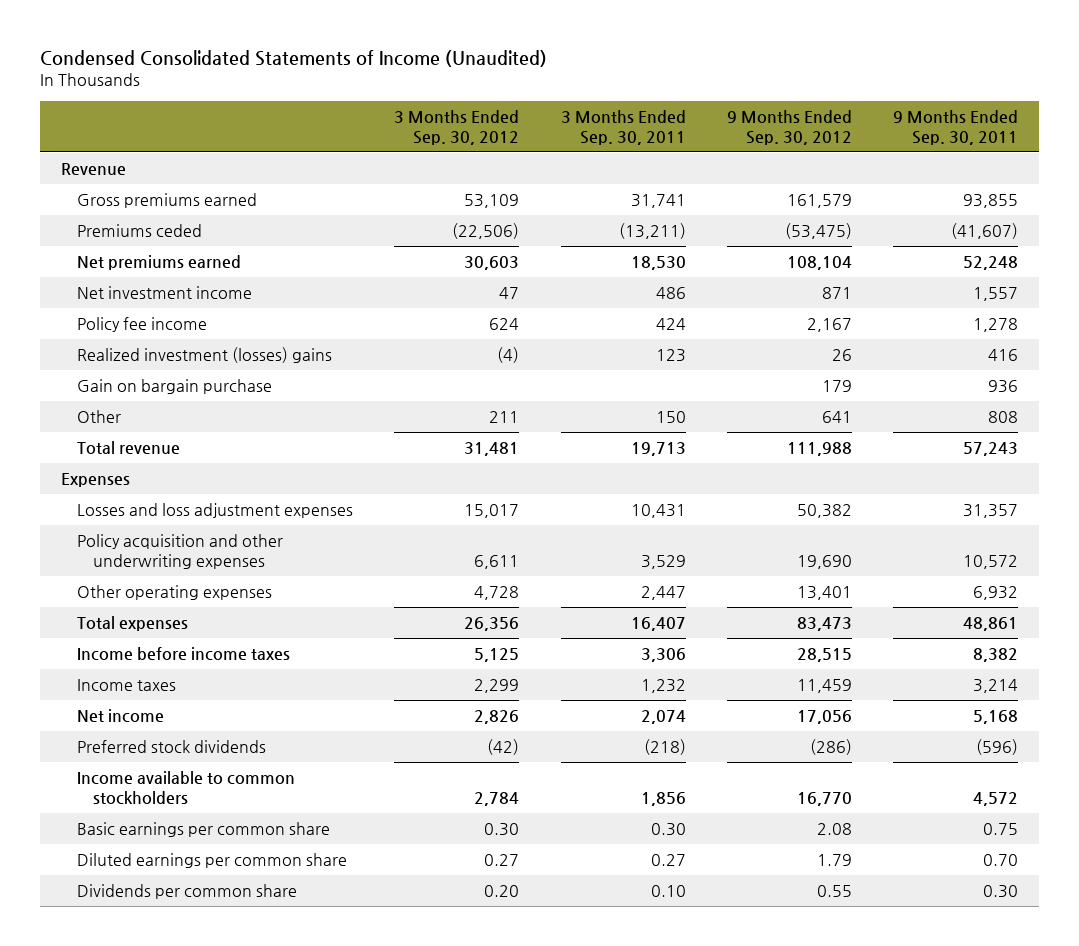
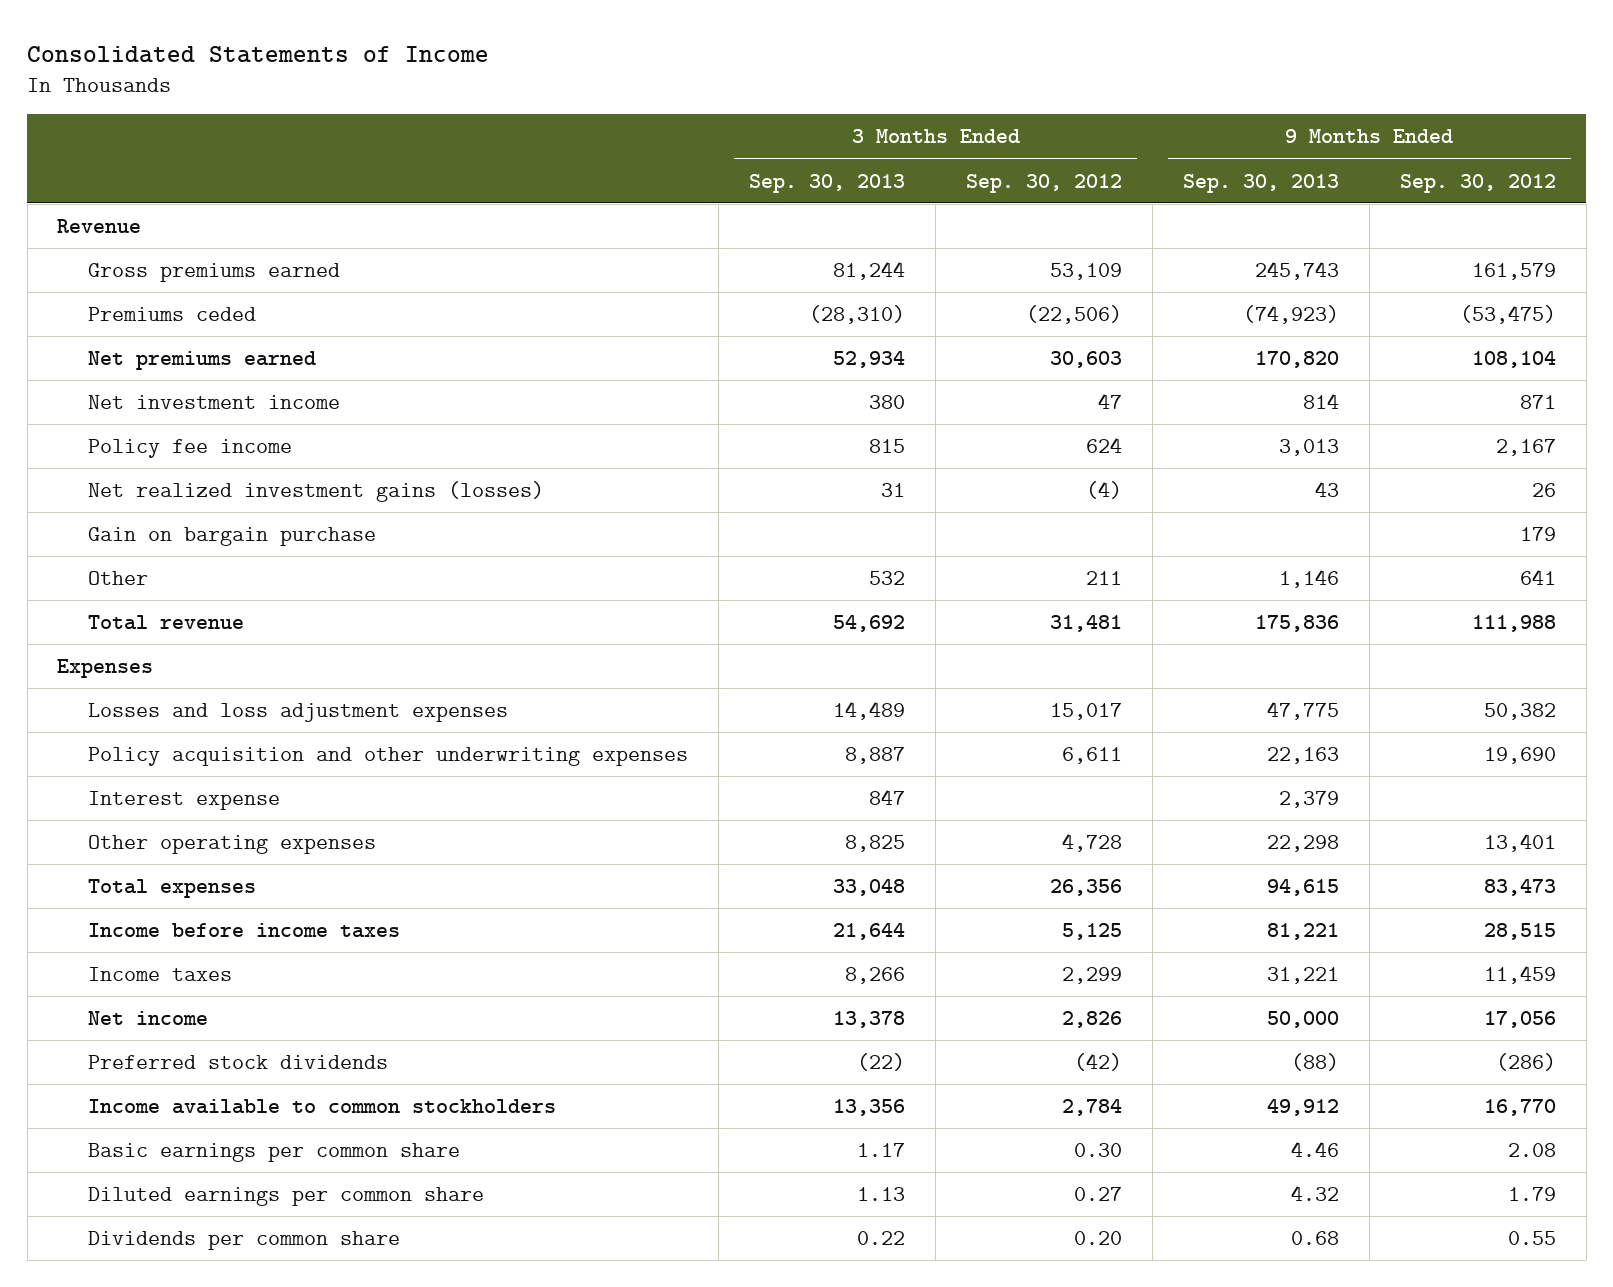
[40,50,548,68] Condensed Consolidated Statements of Income (Unaudited) -> [27,45,490,63] Consolidated Statements of Income
[560,109,686,145] 3 Months Ended Sep. 30, 2011 -> none
[893,109,1019,145] 9 Months Ended Sep. 30, 2011 -> none
none -> [749,173,906,193] Sep. 30, 2013
none -> [1183,173,1340,193] Sep. 30, 2013
[77,347,333,364] Realized investment (losses) gains -> [88,480,545,502] Net realized investment gains (losses)
none -> [88,790,281,810] Interest expense

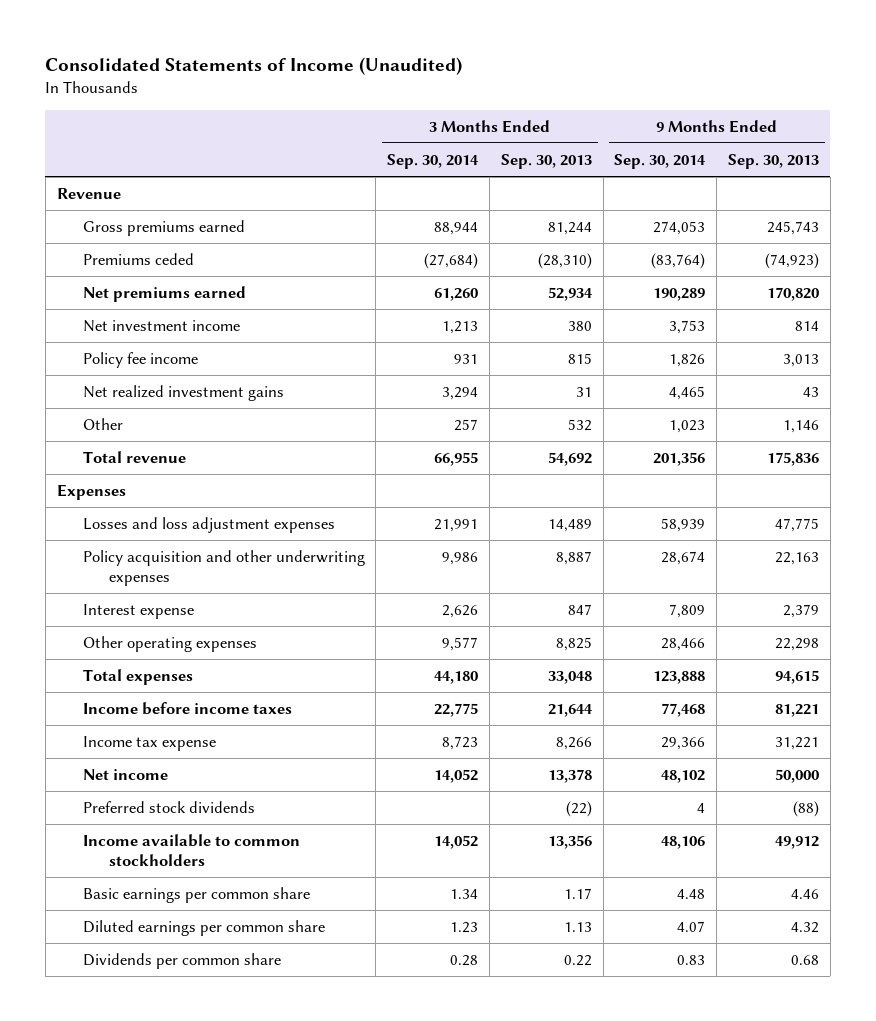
[27,45,490,63] Consolidated Statements of Income -> [45,56,463,75] Consolidated Statements of Income (Unaudited)
[966,173,1123,193] Sep. 30, 2012 -> none
[1399,173,1556,193] Sep. 30, 2012 -> none
none -> [387,153,480,169] Sep. 30, 2014
none -> [614,153,707,169] Sep. 30, 2014
[88,526,377,546] Gain on bargain purchase -> none
[88,480,545,502] Net realized investment gains (losses) -> [82,384,284,401] Net realized investment gains
[88,966,233,981] Income taxes -> [82,735,216,751] Income tax expense

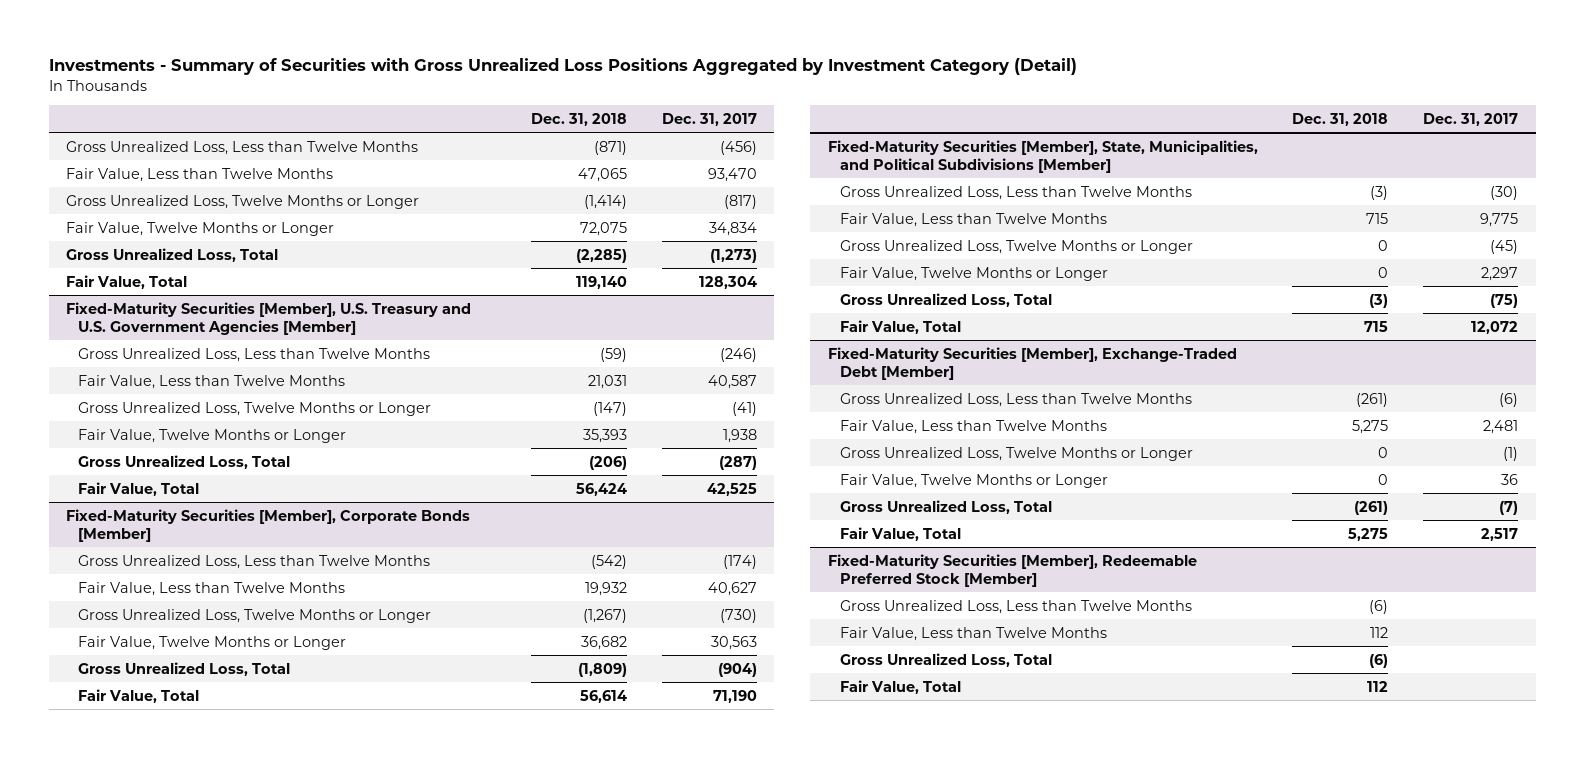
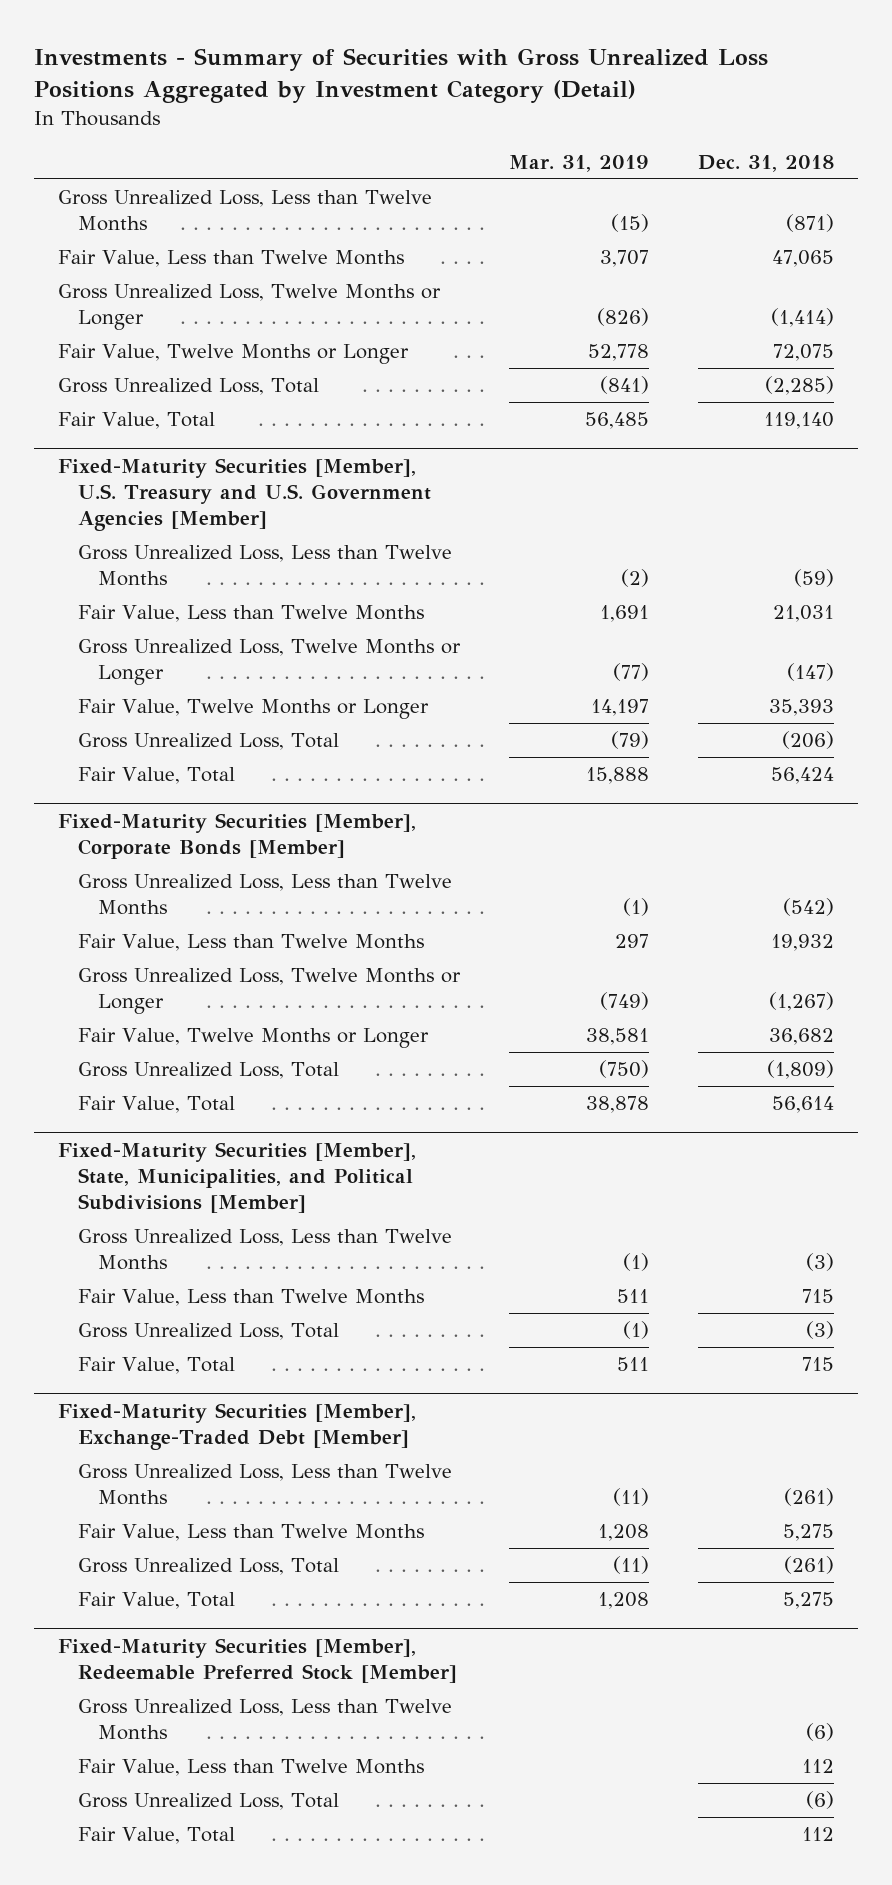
[661,112,757,126] Dec. 31, 2017 -> none
none -> [509,154,650,172] Mar. 31, 2019
[839,239,1193,254] Gross Unrealized Loss, Twelve Months or Longer -> none
[839,266,1108,281] Fair Value, Twelve Months or Longer -> none
[839,446,1193,461] Gross Unrealized Loss, Twelve Months or Longer -> none
[839,473,1108,488] Fair Value, Twelve Months or Longer -> none

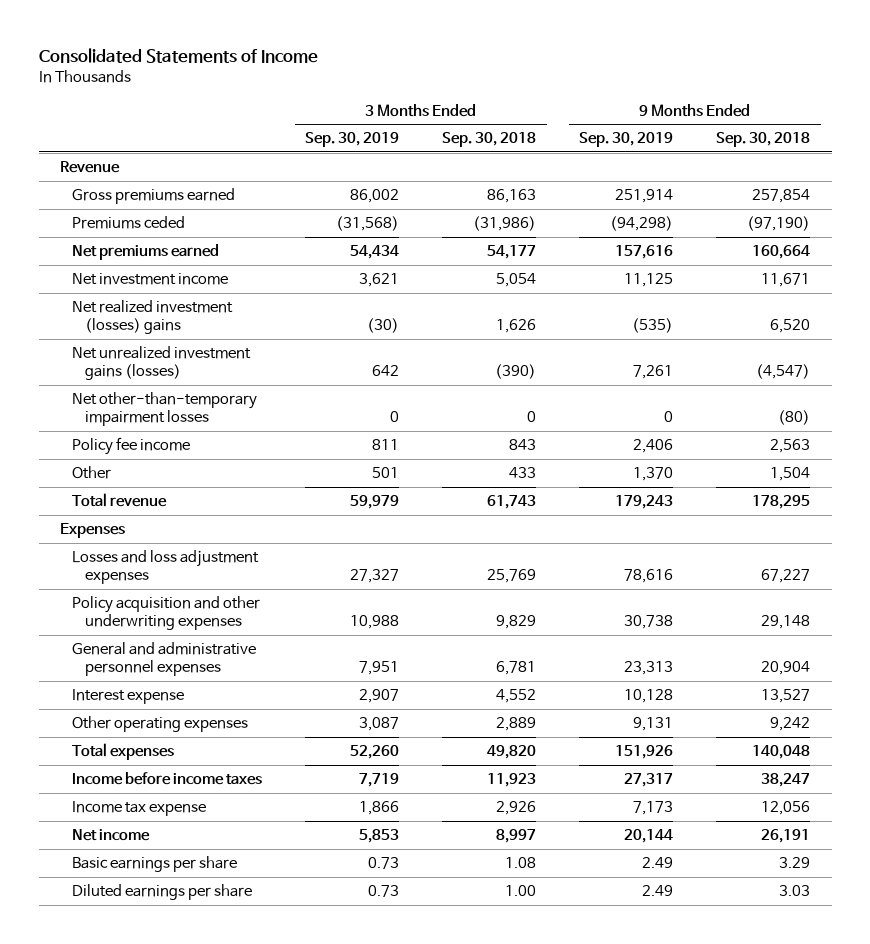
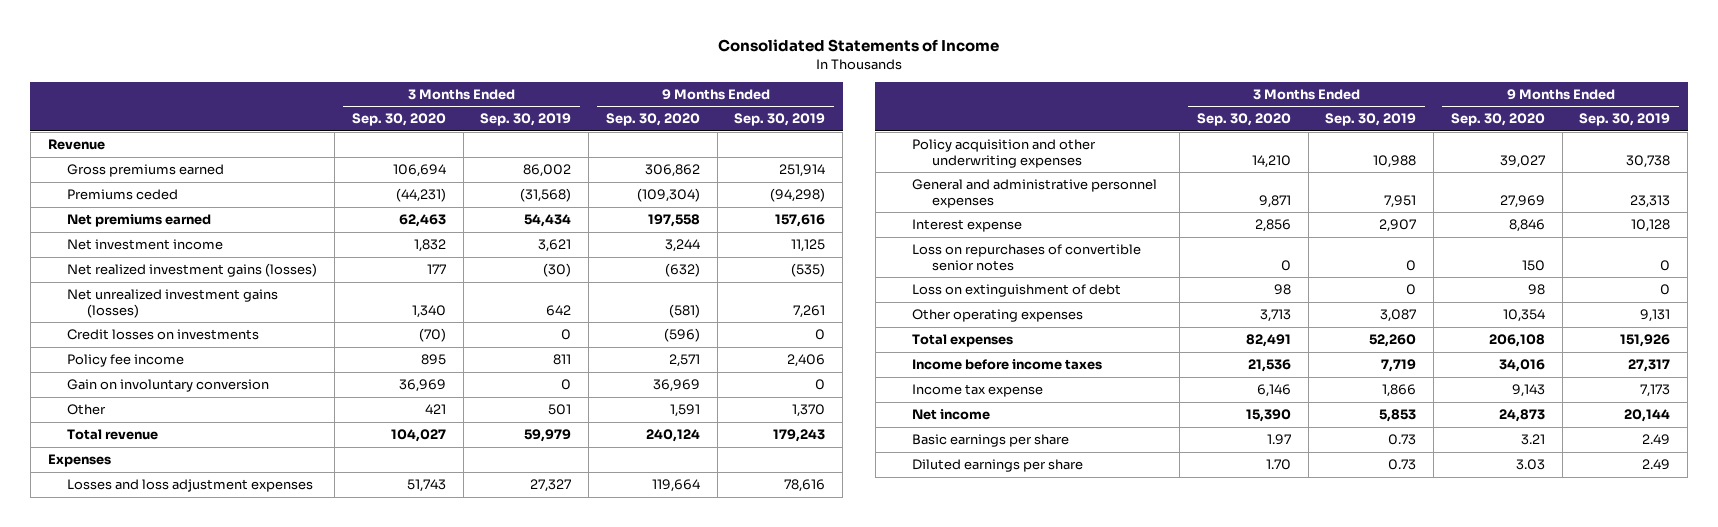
[442,132,537,148] Sep. 30, 2018 -> none
[716,132,811,148] Sep. 30, 2018 -> none
none -> [351,113,446,127] Sep. 30, 2020
none -> [605,113,700,127] Sep. 30, 2020
[72,300,234,335] Net realized investment (losses) gains -> [67,263,318,278] Net realized investment gains (losses)
[72,392,258,427] Net other-than-temporary impairment losses -> none
none -> [67,329,260,341] Credit losses on investments
none -> [67,379,270,393] Gain on involuntary conversion
none -> [912,244,1142,271] Loss on repurchases of convertible senior notes
none -> [912,284,1122,298] Loss on extinguishment of debt

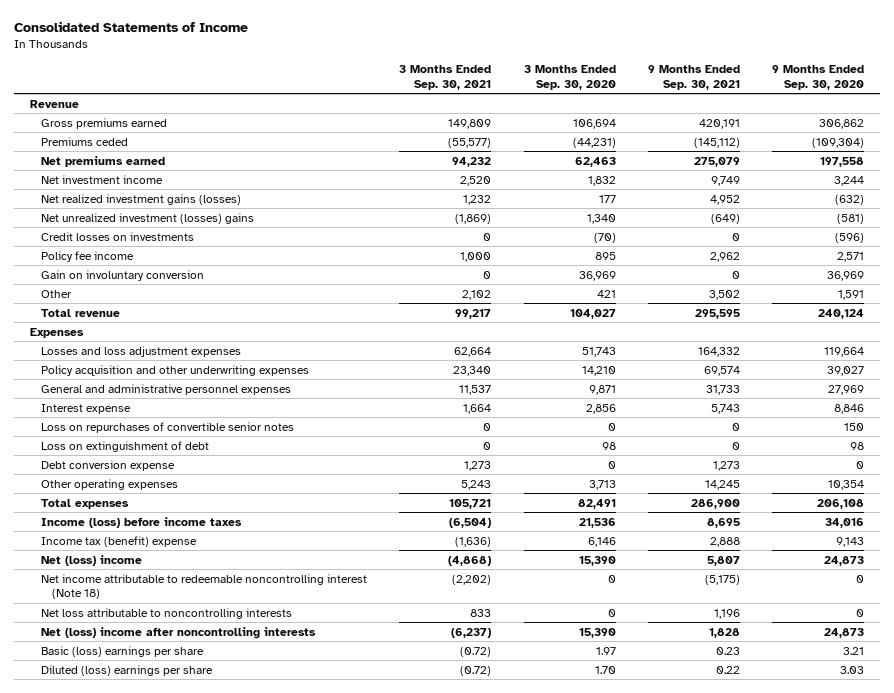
[480,113,572,127] Sep. 30, 2019 -> none
[734,113,826,127] Sep. 30, 2019 -> none
none -> [399,65,492,90] 3 Months Ended Sep. 30, 2021
none -> [647,65,740,90] 9 Months Ended Sep. 30, 2021
[67,289,279,318] Net unrealized investment gains (losses) -> [40,212,254,224] Net unrealized investment (losses) gains
none -> [40,459,175,471] Debt conversion expense
[912,359,1103,371] Income before income taxes -> [40,516,242,528] Income (loss) before income taxes
[912,384,1044,398] Income tax expense -> [40,535,197,547] Income tax (benefit) expense
none -> [40,554,142,566] Net (loss) income
none -> [40,573,367,600] Net income attributable to redeemable noncontrolling interest (Note 18)
none -> [40,607,292,619] Net loss attributable to noncontrolling interests
[912,409,991,421] Net income -> [40,626,316,639] Net (loss) income after noncontrolling interests
[912,434,1070,448] Basic earnings per share -> [40,645,204,657] Basic (loss) earnings per share
[912,459,1084,473] Diluted earnings per share -> [40,664,213,676] Diluted (loss) earnings per share

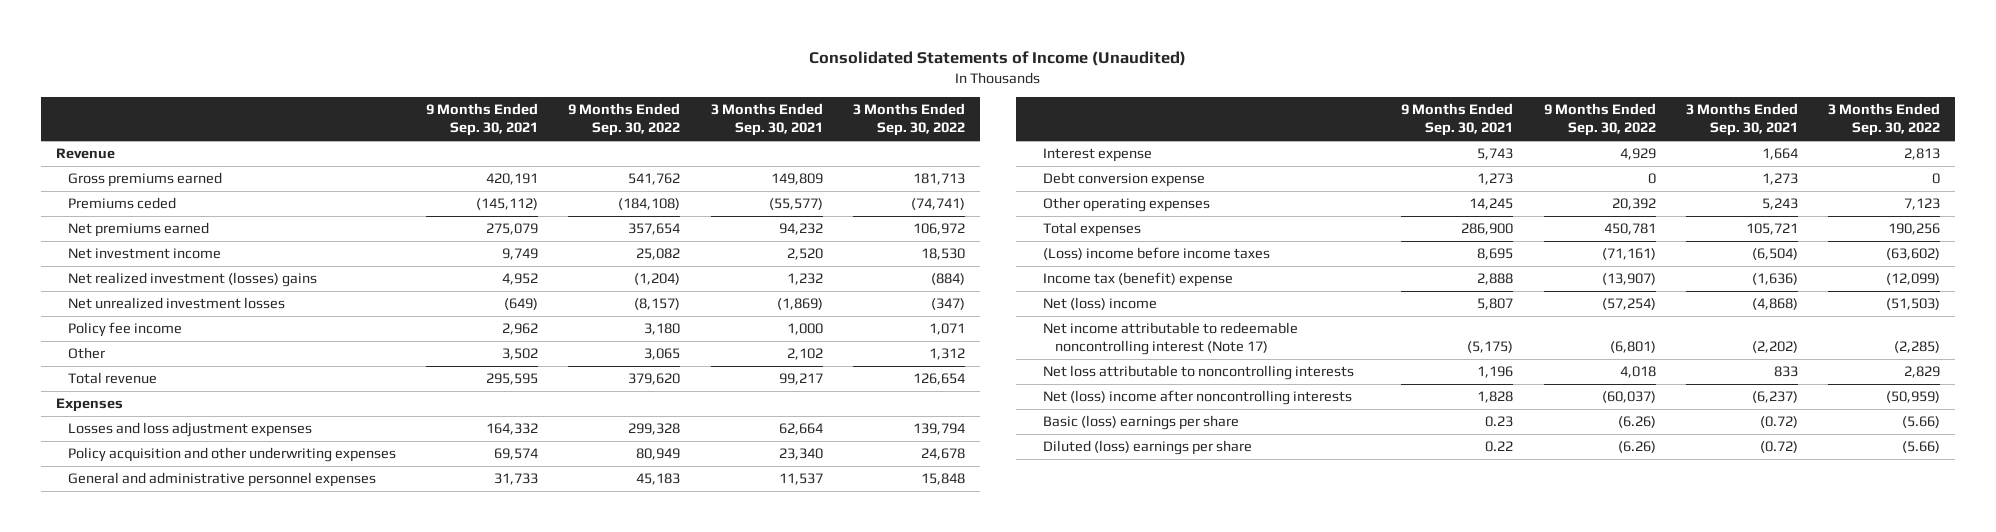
[13,20,248,32] Consolidated Statements of Income -> [808,51,1186,67] Consolidated Statements of Income (Unaudited)
[523,65,616,90] 3 Months Ended Sep. 30, 2020 -> none
[772,65,865,90] 9 Months Ended Sep. 30, 2020 -> none
none -> [568,103,681,137] 9 Months Ended Sep. 30, 2022
none -> [852,103,965,137] 3 Months Ended Sep. 30, 2022
[40,231,194,241] Credit losses on investments -> none
[40,193,241,205] Net realized investment gains (losses) -> [67,272,317,288] Net realized investment (losses) gains
[40,212,254,224] Net unrealized investment (losses) gains -> [67,297,285,310] Net unrealized investment losses
[40,269,204,281] Gain on involuntary conversion -> none
[40,421,294,433] Loss on repurchases of convertible senior notes -> none
[40,440,209,452] Loss on extinguishment of debt -> none
[40,516,242,528] Income (loss) before income taxes -> [1043,247,1271,261] (Loss) income before income taxes
[40,573,367,600] Net income attributable to redeemable noncontrolling interest (Note 18) -> [1043,322,1299,356] Net income attributable to redeemable noncontrolling interest (Note 17)

